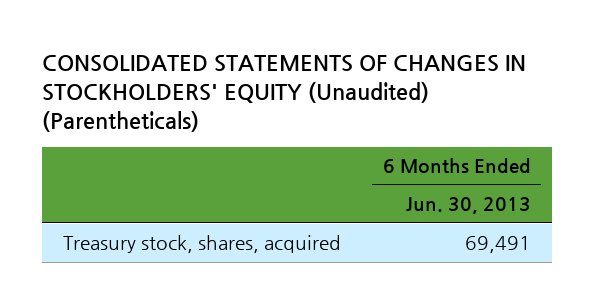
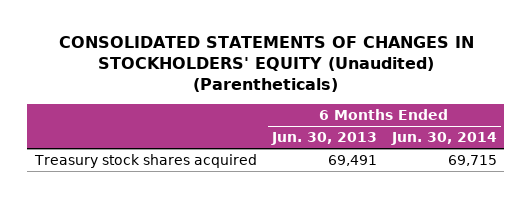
none -> [390,132,497,146] Jun. 30, 2014
[62,235,341,254] Treasury stock, shares, acquired -> [33,154,257,169] Treasury stock shares acquired

